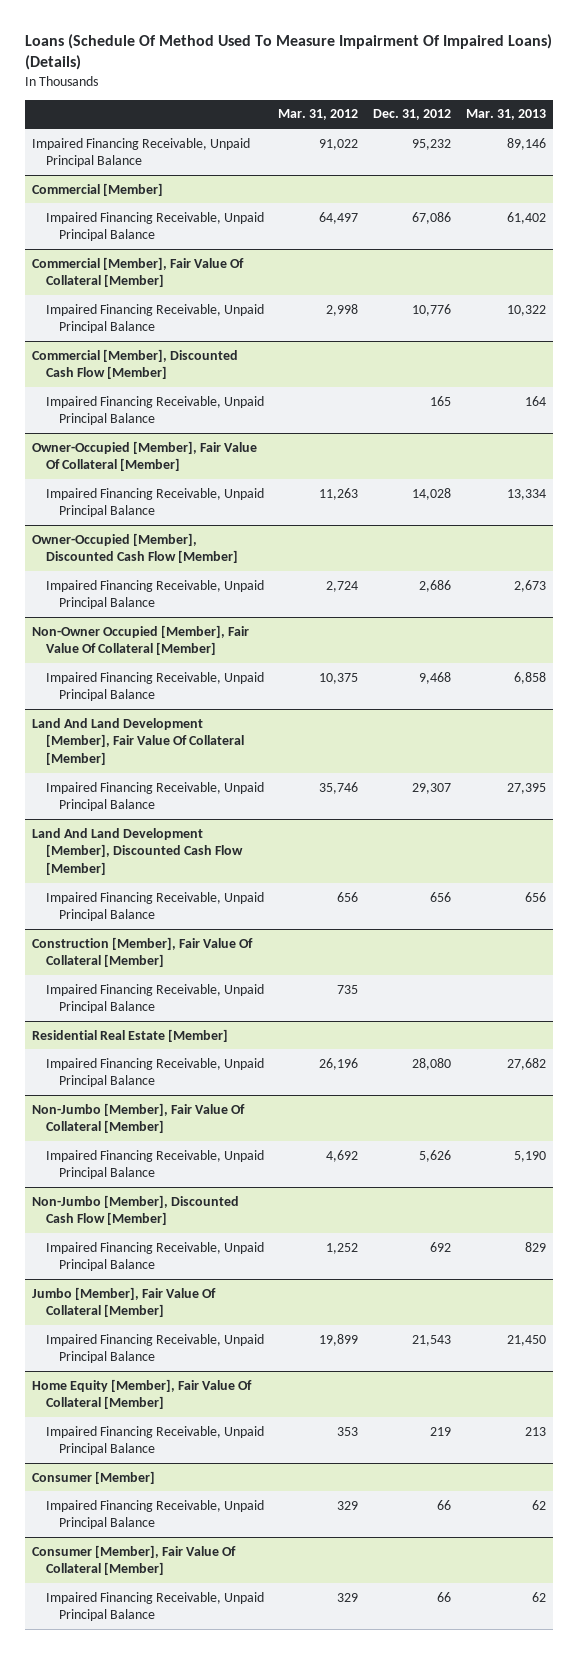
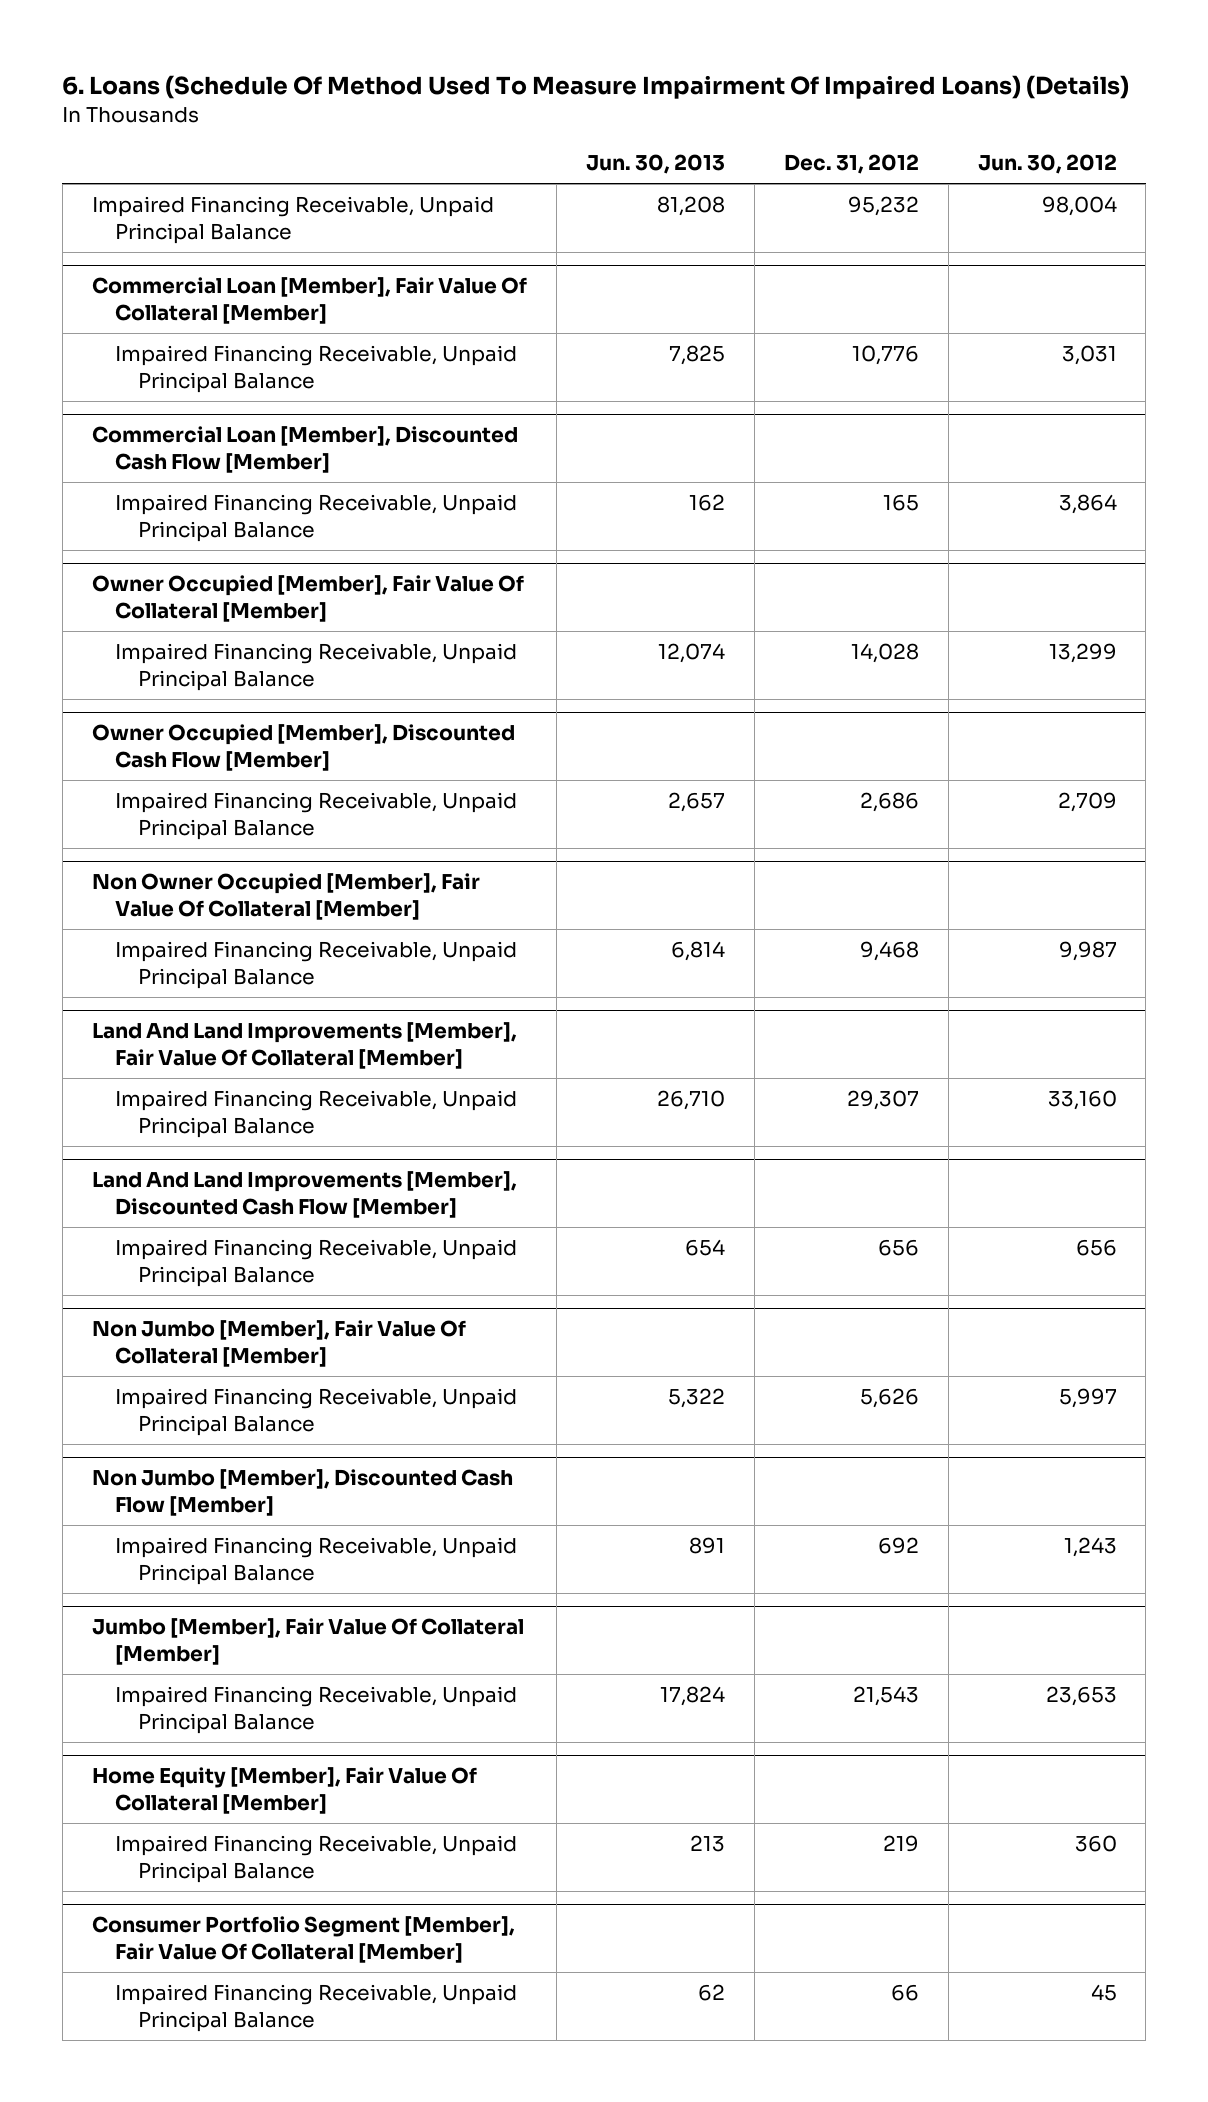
[25,34,553,71] Loans (Schedule Of Method Used To Measure Impairment Of Impaired Loans) (Details) -> [62,74,1130,99] 6. Loans (Schedule Of Method Used To Measure Impairment Of Impaired Loans) (Details)
[278,109,359,121] Mar. 31, 2012 -> none
[465,109,546,121] Mar. 31, 2013 -> none
none -> [585,154,725,175] Jun. 30, 2013
none -> [977,154,1117,175] Jun. 30, 2012
[32,182,164,196] Commercial [Member] -> none
[45,211,264,242] Impaired Financing Receivable, Unpaid Principal Balance -> none
[32,256,245,288] Commercial [Member], Fair Value Of Collateral [Member] -> [91,277,527,324] Commercial Loan [Member], Fair Value Of Collateral [Member]
[32,348,239,380] Commercial [Member], Discounted Cash Flow [Member] -> [91,426,518,473] Commercial Loan [Member], Discounted Cash Flow [Member]
[32,440,258,472] Owner-Occupied [Member], Fair Value Of Collateral [Member] -> [91,575,524,622] Owner Occupied [Member], Fair Value Of Collateral [Member]
[32,532,238,564] Owner-Occupied [Member], Discounted Cash Flow [Member] -> [91,724,515,771] Owner Occupied [Member], Discounted Cash Flow [Member]
[32,624,250,656] Non-Owner Occupied [Member], Fair Value Of Collateral [Member] -> [91,873,480,920] Non Owner Occupied [Member], Fair Value Of Collateral [Member]
[32,717,244,766] Land And Land Development [Member], Fair Value Of Collateral [Member] -> [91,1022,517,1069] Land And Land Improvements [Member], Fair Value Of Collateral [Member]
[32,827,243,876] Land And Land Development [Member], Discounted Cash Flow [Member] -> [91,1171,517,1218] Land And Land Improvements [Member], Discounted Cash Flow [Member]
[32,936,254,968] Construction [Member], Fair Value Of Collateral [Member] -> none
[45,983,264,1014] Impaired Financing Receivable, Unpaid Principal Balance -> none
[32,1028,229,1042] Residential Real Estate [Member] -> none
[45,1057,264,1088] Impaired Financing Receivable, Unpaid Principal Balance -> none
[32,1102,246,1134] Non-Jumbo [Member], Fair Value Of Collateral [Member] -> [91,1320,466,1367] Non Jumbo [Member], Fair Value Of Collateral [Member]
[32,1194,240,1226] Non-Jumbo [Member], Discounted Cash Flow [Member] -> [91,1469,513,1516] Non Jumbo [Member], Discounted Cash Flow [Member]
[32,1470,156,1484] Consumer [Member] -> none
[45,1499,264,1530] Impaired Financing Receivable, Unpaid Principal Balance -> none
[32,1544,237,1576] Consumer [Member], Fair Value Of Collateral [Member] -> [91,1916,515,1963] Consumer Portfolio Segment [Member], Fair Value Of Collateral [Member]

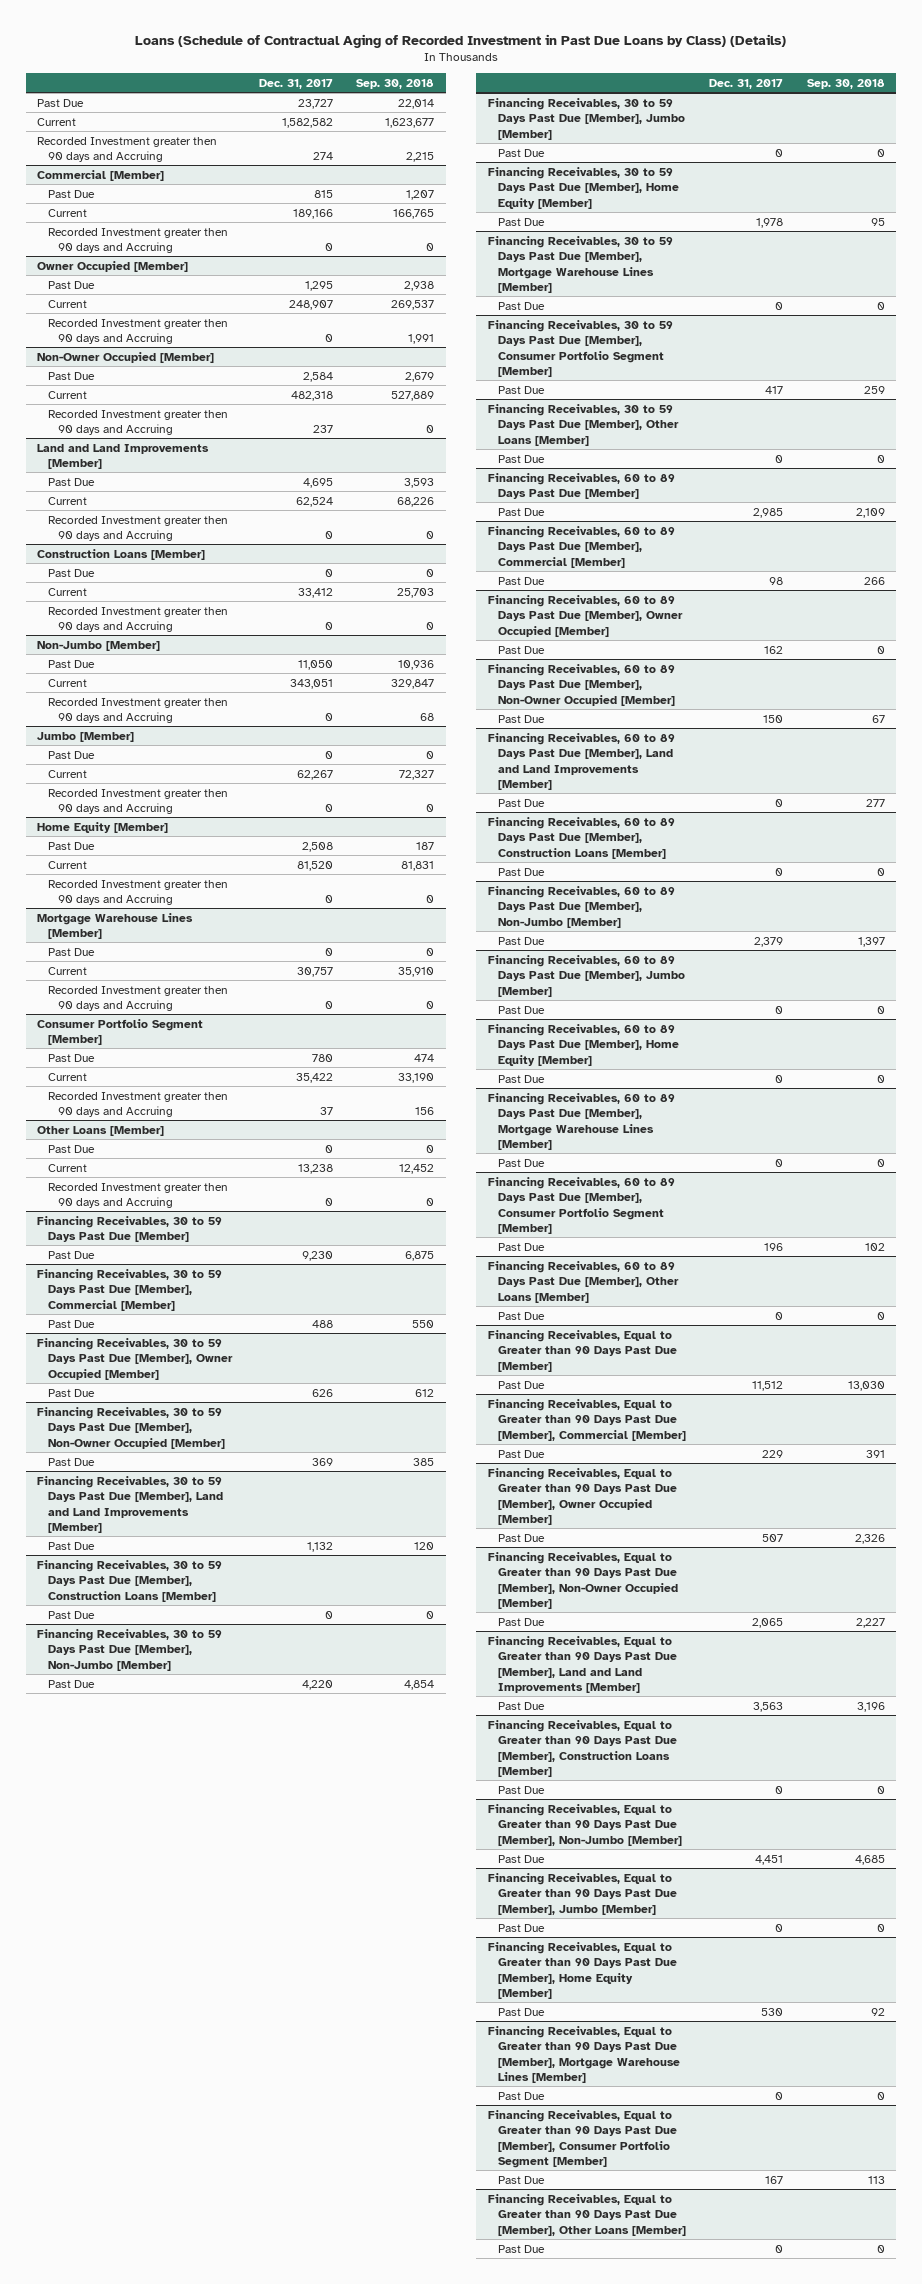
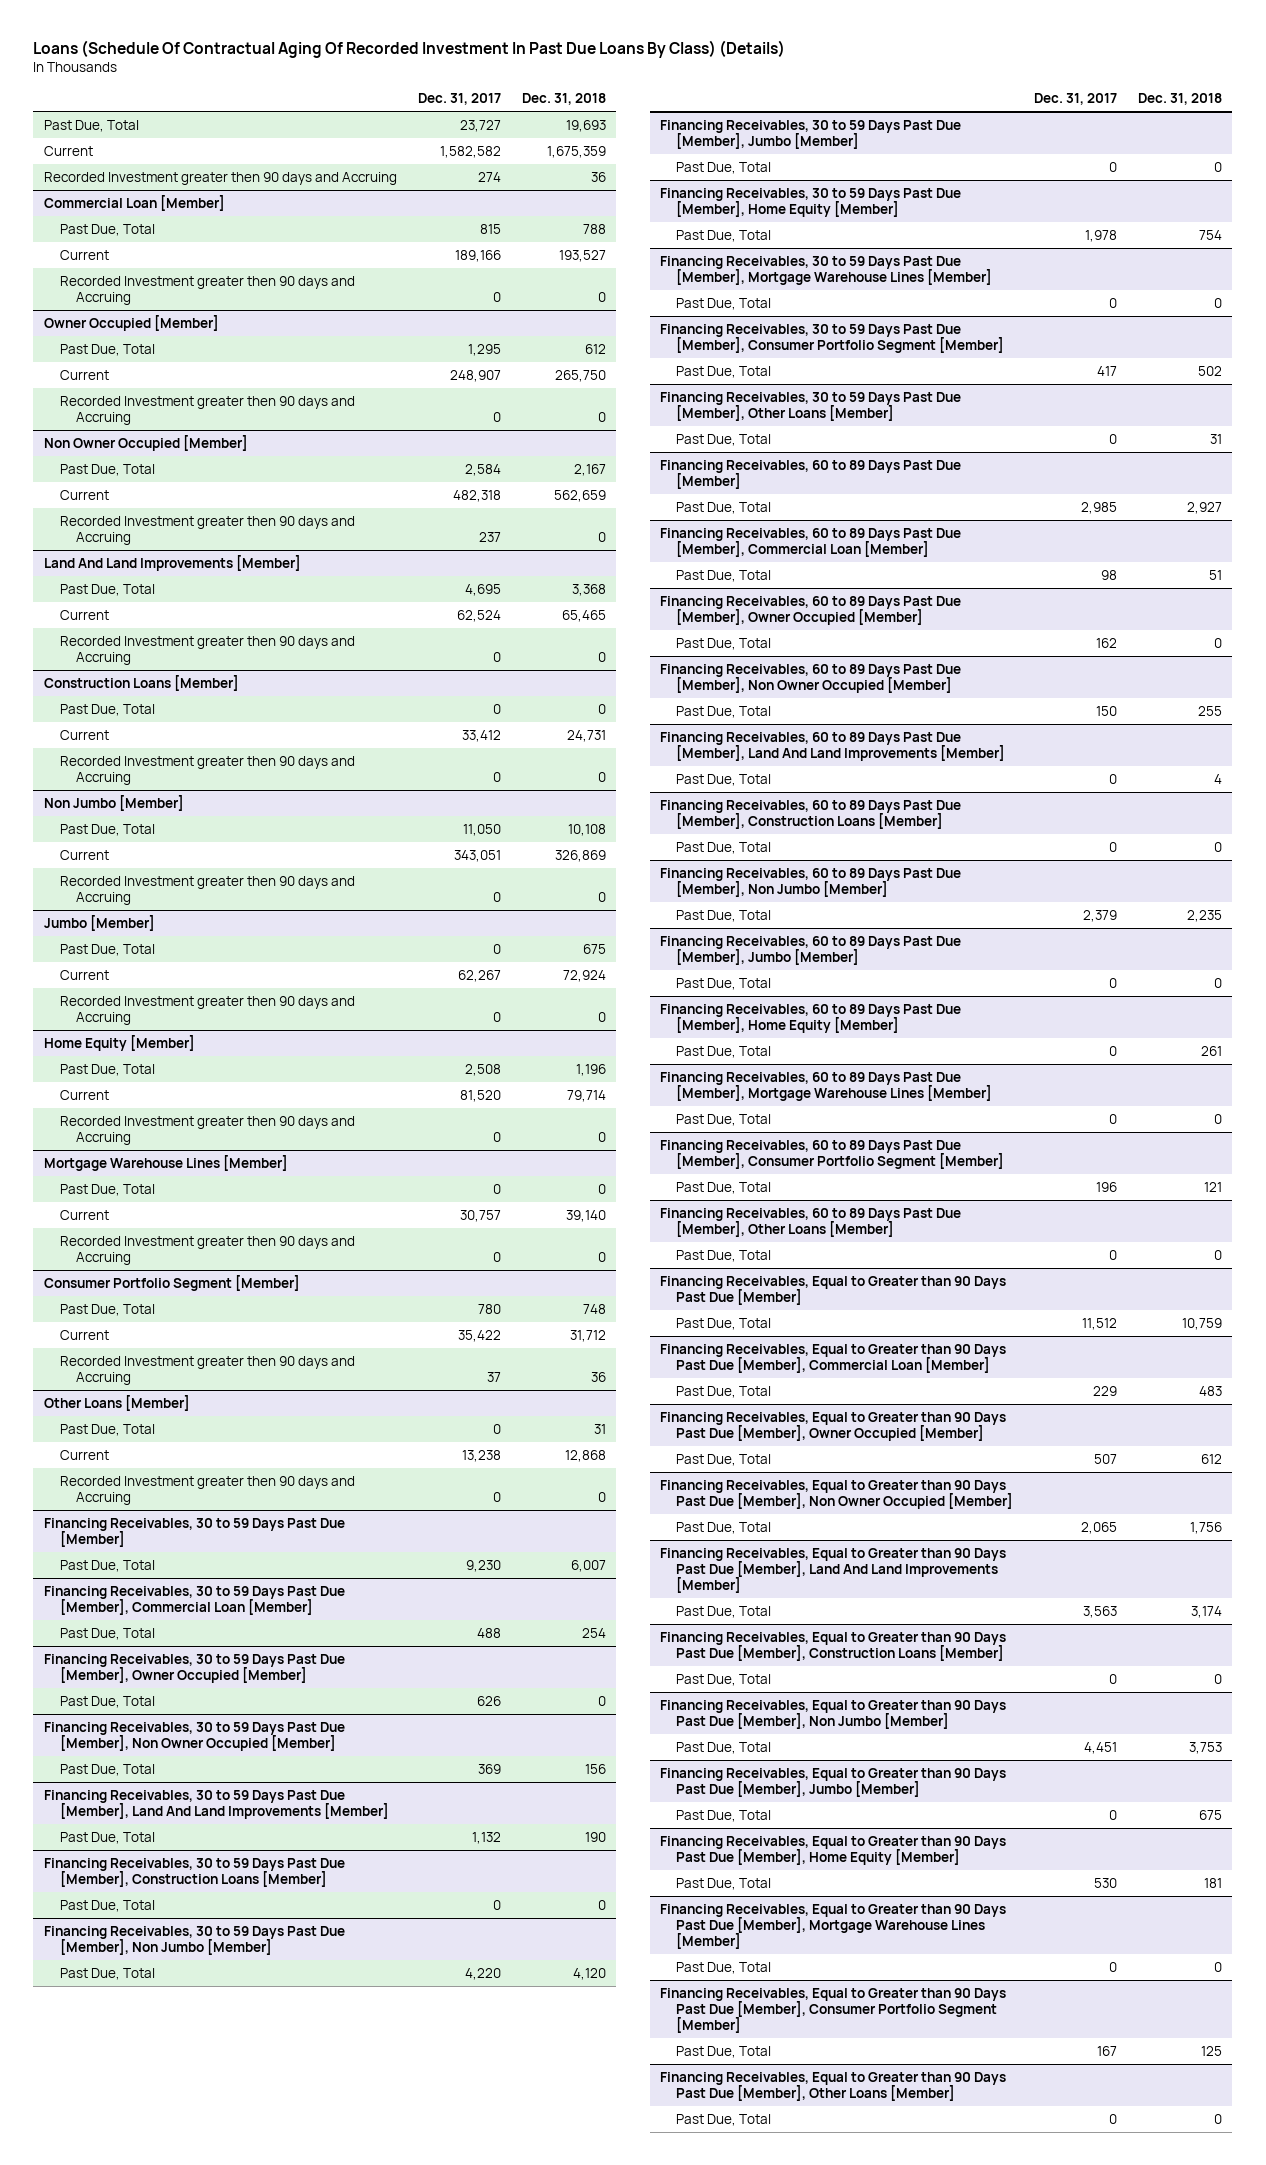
[134,33,786,48] Loans (Schedule of Contractual Aging of Recorded Investment in Past Due Loans by Class) (Details) -> [33,40,786,59] Loans (Schedule Of Contractual Aging Of Recorded Investment In Past Due Loans By Class) (Details)
[355,78,434,89] Sep. 30, 2018 -> none
none -> [521,93,606,106] Dec. 31, 2018
[37,98,85,107] Past Due -> [43,119,139,132] Past Due, Total
[37,169,165,181] Commercial [Member] -> [43,194,225,211] Commercial Loan [Member]
[47,189,95,198] Past Due -> [60,223,156,236] Past Due, Total
[47,280,95,289] Past Due -> [60,343,156,356] Past Due, Total
[37,351,215,363] Non-Owner Occupied [Member] -> [43,434,248,451] Non Owner Occupied [Member]
[47,371,95,380] Past Due -> [60,463,156,476] Past Due, Total
[37,443,210,470] Land and Land Improvements [Member] -> [43,554,301,571] Land And Land Improvements [Member]
[47,477,95,486] Past Due -> [60,583,156,596] Past Due, Total
[47,568,95,577] Past Due -> [60,703,156,716] Past Due, Total
[37,640,161,651] Non-Jumbo [Member] -> [43,794,184,811] Non Jumbo [Member]
[47,659,95,668] Past Due -> [60,823,156,836] Past Due, Total
[47,750,95,759] Past Due -> [60,943,156,956] Past Due, Total
[47,841,95,850] Past Due -> [60,1063,156,1076] Past Due, Total
[47,947,95,956] Past Due -> [60,1183,156,1196] Past Due, Total
[47,1053,95,1062] Past Due -> [60,1303,156,1316] Past Due, Total
[47,1144,95,1153] Past Due -> [60,1423,156,1436] Past Due, Total
[47,1250,95,1259] Past Due -> [60,1559,156,1572] Past Due, Total
[37,1268,223,1311] Financing Receivables, 30 to 59 Days Past Due [Member], Commercial [Member] -> [43,1585,345,1616] Financing Receivables, 30 to 59 Days Past Due [Member], Commercial Loan [Member]
[47,1319,95,1328] Past Due -> [60,1627,156,1640] Past Due, Total
[47,1388,95,1397] Past Due -> [60,1695,156,1708] Past Due, Total
[37,1406,225,1449] Financing Receivables, 30 to 59 Days Past Due [Member], Non-Owner Occupied [Member] -> [43,1721,345,1752] Financing Receivables, 30 to 59 Days Past Due [Member], Non Owner Occupied [Member]
[47,1457,95,1466] Past Due -> [60,1763,156,1776] Past Due, Total
[37,1475,223,1534] Financing Receivables, 30 to 59 Days Past Due [Member], Land and Land Improvements [Member] -> [43,1789,390,1820] Financing Receivables, 30 to 59 Days Past Due [Member], Land And Land Improvements [Member]
[47,1541,95,1550] Past Due -> [60,1831,156,1844] Past Due, Total
[47,1610,95,1619] Past Due -> [60,1899,156,1912] Past Due, Total
[37,1628,223,1671] Financing Receivables, 30 to 59 Days Past Due [Member], Non-Jumbo [Member] -> [43,1925,345,1956] Financing Receivables, 30 to 59 Days Past Due [Member], Non Jumbo [Member]
[47,1679,95,1688] Past Due -> [60,1967,156,1980] Past Due, Total
[498,148,546,157] Past Due -> [676,161,772,174] Past Due, Total
[498,217,546,226] Past Due -> [676,229,772,242] Past Due, Total
[498,301,546,310] Past Due -> [676,297,772,310] Past Due, Total
[498,385,546,394] Past Due -> [676,365,772,378] Past Due, Total
[498,454,546,463] Past Due -> [676,433,772,446] Past Due, Total
[498,507,546,516] Past Due -> [676,501,772,514] Past Due, Total
[487,525,675,568] Financing Receivables, 60 to 89 Days Past Due [Member], Commercial [Member] -> [660,527,962,558] Financing Receivables, 60 to 89 Days Past Due [Member], Commercial Loan [Member]
[498,576,546,585] Past Due -> [676,569,772,582] Past Due, Total
[498,645,546,654] Past Due -> [676,637,772,650] Past Due, Total
[487,663,676,706] Financing Receivables, 60 to 89 Days Past Due [Member], Non-Owner Occupied [Member] -> [660,663,962,694] Financing Receivables, 60 to 89 Days Past Due [Member], Non Owner Occupied [Member]
[498,714,546,723] Past Due -> [676,705,772,718] Past Due, Total
[487,732,675,791] Financing Receivables, 60 to 89 Days Past Due [Member], Land and Land Improvements [Member] -> [660,731,1006,762] Financing Receivables, 60 to 89 Days Past Due [Member], Land And Land Improvements [Member]
[498,798,546,807] Past Due -> [676,773,772,786] Past Due, Total
[498,867,546,876] Past Due -> [676,841,772,854] Past Due, Total
[487,885,675,928] Financing Receivables, 60 to 89 Days Past Due [Member], Non-Jumbo [Member] -> [660,867,962,898] Financing Receivables, 60 to 89 Days Past Due [Member], Non Jumbo [Member]
[498,936,546,945] Past Due -> [676,909,772,922] Past Due, Total
[498,1005,546,1014] Past Due -> [676,977,772,990] Past Due, Total
[498,1074,546,1083] Past Due -> [676,1045,772,1058] Past Due, Total
[498,1158,546,1167] Past Due -> [676,1113,772,1126] Past Due, Total
[498,1242,546,1251] Past Due -> [676,1181,772,1194] Past Due, Total
[498,1311,546,1320] Past Due -> [676,1249,772,1262] Past Due, Total
[498,1380,546,1389] Past Due -> [676,1317,772,1330] Past Due, Total
[487,1398,687,1441] Financing Receivables, Equal to Greater than 90 Days Past Due [Member], Commercial [Member] -> [660,1343,1007,1374] Financing Receivables, Equal to Greater than 90 Days Past Due [Member], Commercial Loan [Member]
[498,1449,546,1458] Past Due -> [676,1385,772,1398] Past Due, Total
[498,1533,546,1542] Past Due -> [676,1453,772,1466] Past Due, Total
[487,1551,679,1610] Financing Receivables, Equal to Greater than 90 Days Past Due [Member], Non-Owner Occupied [Member] -> [660,1479,1014,1510] Financing Receivables, Equal to Greater than 90 Days Past Due [Member], Non Owner Occupied [Member]
[498,1617,546,1626] Past Due -> [676,1521,772,1534] Past Due, Total
[487,1635,678,1694] Financing Receivables, Equal to Greater than 90 Days Past Due [Member], Land and Land Improvements [Member] -> [660,1547,1007,1594] Financing Receivables, Equal to Greater than 90 Days Past Due [Member], Land And Land Improvements [Member]
[498,1701,546,1710] Past Due -> [676,1605,772,1618] Past Due, Total
[498,1785,546,1794] Past Due -> [676,1673,772,1686] Past Due, Total
[487,1803,683,1846] Financing Receivables, Equal to Greater than 90 Days Past Due [Member], Non-Jumbo [Member] -> [660,1699,1007,1730] Financing Receivables, Equal to Greater than 90 Days Past Due [Member], Non Jumbo [Member]
[498,1854,546,1863] Past Due -> [676,1741,772,1754] Past Due, Total
[498,1923,546,1932] Past Due -> [676,1809,772,1822] Past Due, Total
[498,2007,546,2016] Past Due -> [676,1877,772,1890] Past Due, Total
[498,2091,546,2100] Past Due -> [676,1961,772,1974] Past Due, Total
[498,2175,546,2184] Past Due -> [676,2045,772,2058] Past Due, Total
[498,2244,546,2253] Past Due -> [676,2113,772,2126] Past Due, Total

